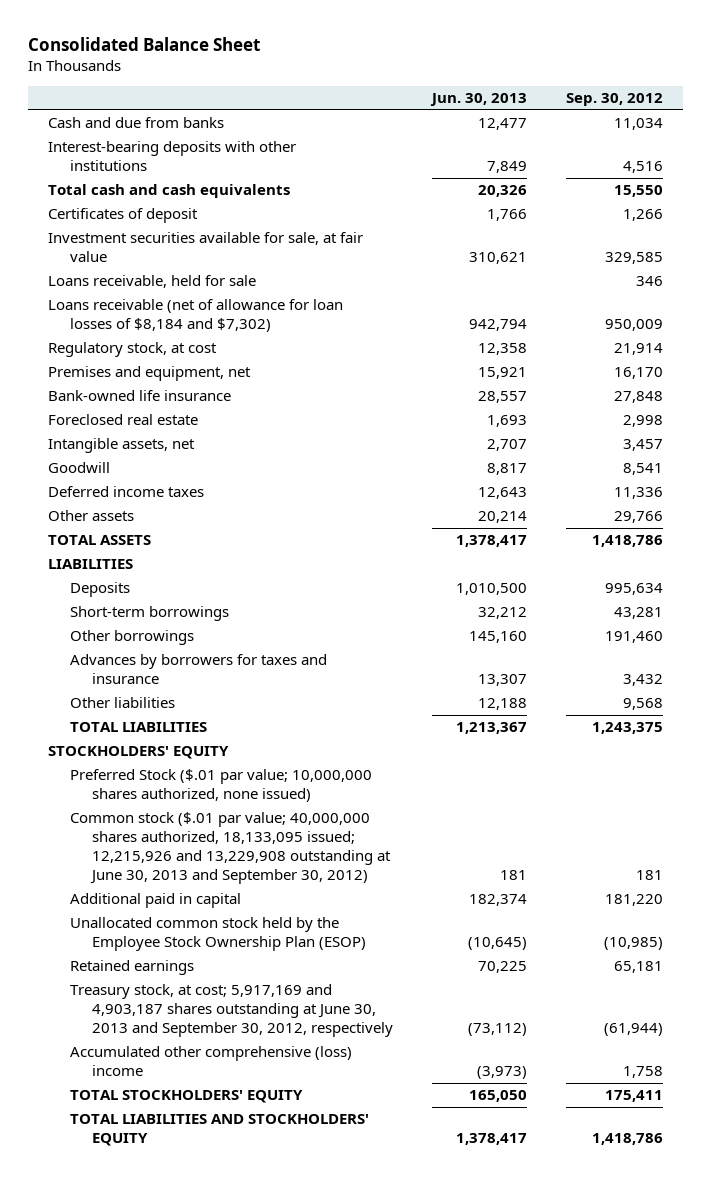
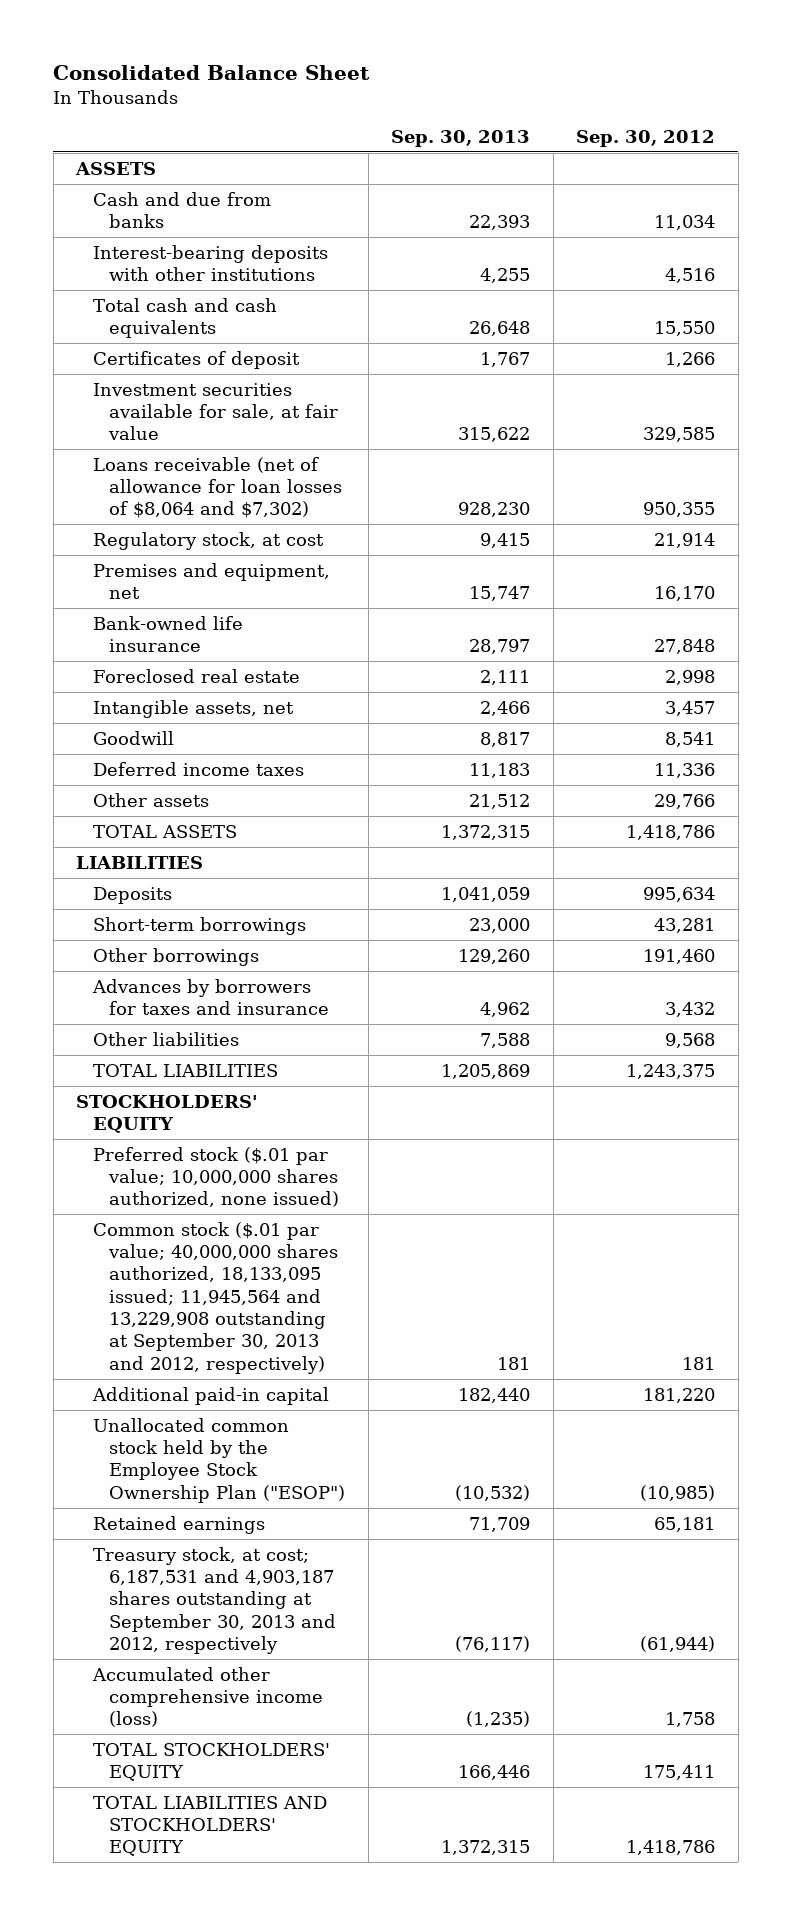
[429,93,527,107] Jun. 30, 2013 -> none
none -> [391,129,531,147] Sep. 30, 2013
none -> [75,161,157,175] ASSETS
[48,275,257,289] Loans receivable, held for sale -> none
[48,299,344,333] Loans receivable (net of allowance for loan losses of $8,184 and $7,302) -> [92,456,343,519] Loans receivable (net of allowance for loan losses of $8,064 and $7,302)
[605,319,664,332] 950,009 -> [643,502,716,518] 950,355
[69,769,372,803] Preferred Stock ($.01 par value; 10,000,000 shares authorized, none issued) -> [92,1146,340,1208] Preferred stock ($.01 par value; 10,000,000 shares authorized, none issued)
[69,812,391,885] Common stock ($.01 par value; 40,000,000 shares authorized, 18,133,095 issued; 12,215,926 and 13,229,908 outstanding at June 30, 2013 and September 30, 2012) -> [92,1221,339,1374] Common stock ($.01 par value; 40,000,000 shares authorized, 18,133,095 issued; 11,945,564 and 13,229,908 outstanding at September 30, 2013 and 2012, respectively)
[69,893,241,909] Additional paid in capital -> [91,1386,329,1405] Additional paid-in capital
[69,917,366,952] Unallocated common stock held by the Employee Stock Ownership Plan (ESOP) -> [92,1417,346,1503] Unallocated common stock held by the Employee Stock Ownership Plan ("ESOP")
[69,984,393,1038] Treasury stock, at cost; 5,917,169 and 4,903,187 shares outstanding at June 30, 2013 and September 30, 2012, respectively -> [92,1546,337,1654] Treasury stock, at cost; 6,187,531 and 4,903,187 shares outstanding at September 30, 2013 and 2012, respectively
[69,1046,352,1077] Accumulated other comprehensive (loss) income -> [91,1666,324,1728] Accumulated other comprehensive income (loss)

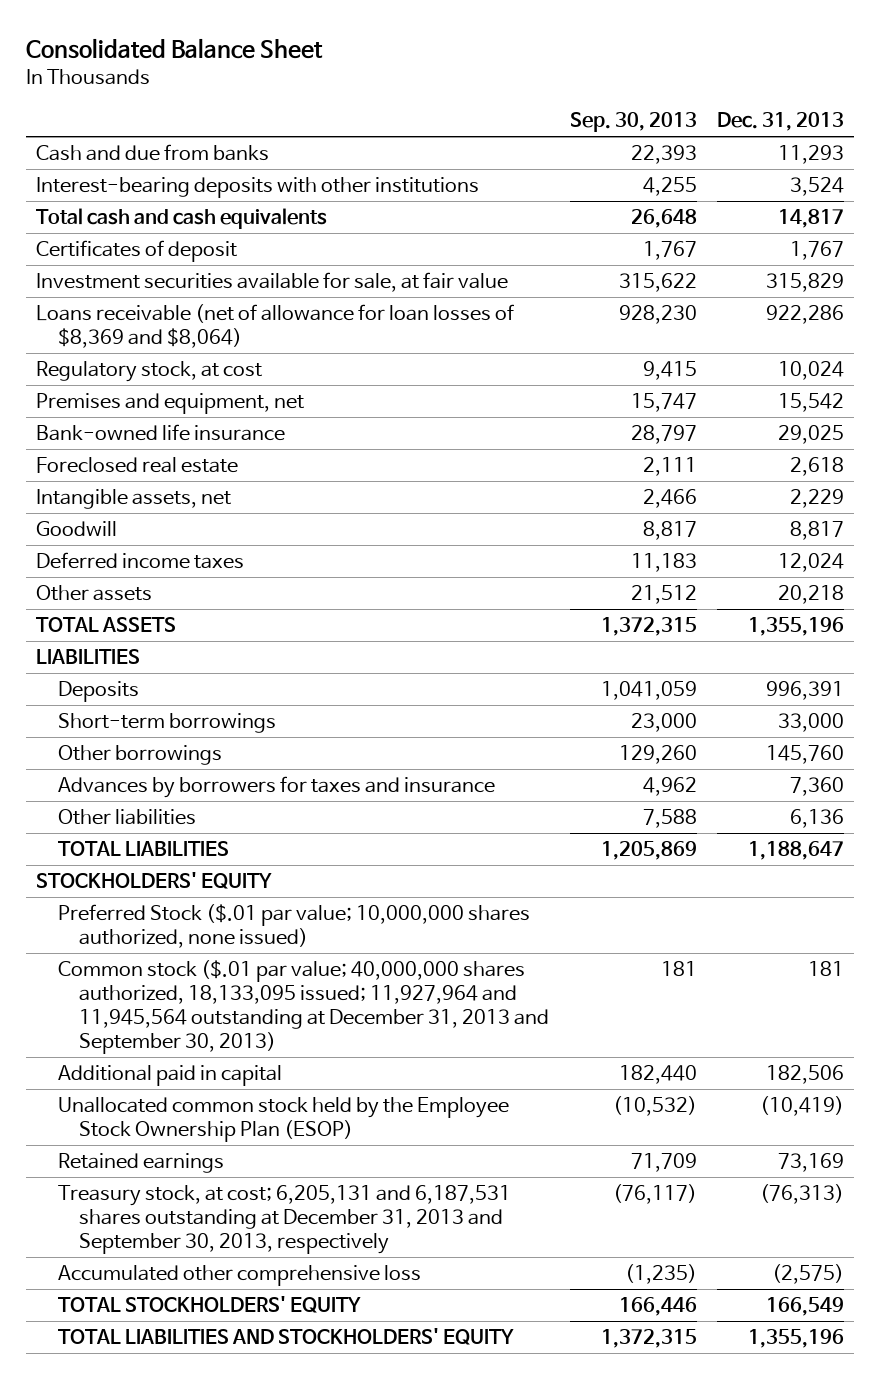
[576,129,716,147] Sep. 30, 2012 -> none
none -> [716,112,844,132] Dec. 31, 2013
[75,161,157,175] ASSETS -> none
[92,456,343,519] Loans receivable (net of allowance for loan losses of $8,064 and $7,302) -> [36,304,515,349] Loans receivable (net of allowance for loan losses of $8,369 and $8,064)
[92,1146,340,1208] Preferred stock ($.01 par value; 10,000,000 shares authorized, none issued) -> [57,904,530,949] Preferred Stock ($.01 par value; 10,000,000 shares authorized, none issued)
[92,1221,339,1374] Common stock ($.01 par value; 40,000,000 shares authorized, 18,133,095 issued; 11,945,564 and 13,229,908 outstanding at September 30, 2013 and 2012, respectively) -> [57,960,550,1054] Common stock ($.01 par value; 40,000,000 shares authorized, 18,133,095 issued; 11,927,964 and 11,945,564 outstanding at December 31, 2013 and September 30, 2013)
[91,1386,329,1405] Additional paid-in capital -> [57,1065,282,1087] Additional paid in capital
[92,1417,346,1503] Unallocated common stock held by the Employee Stock Ownership Plan ("ESOP") -> [57,1097,509,1143] Unallocated common stock held by the Employee Stock Ownership Plan (ESOP)
[92,1546,337,1654] Treasury stock, at cost; 6,187,531 and 4,903,187 shares outstanding at September 30, 2013 and 2012, respectively -> [57,1185,511,1255] Treasury stock, at cost; 6,205,131 and 6,187,531 shares outstanding at December 31, 2013 and September 30, 2013, respectively
[91,1666,324,1728] Accumulated other comprehensive income (loss) -> [57,1265,421,1287] Accumulated other comprehensive loss

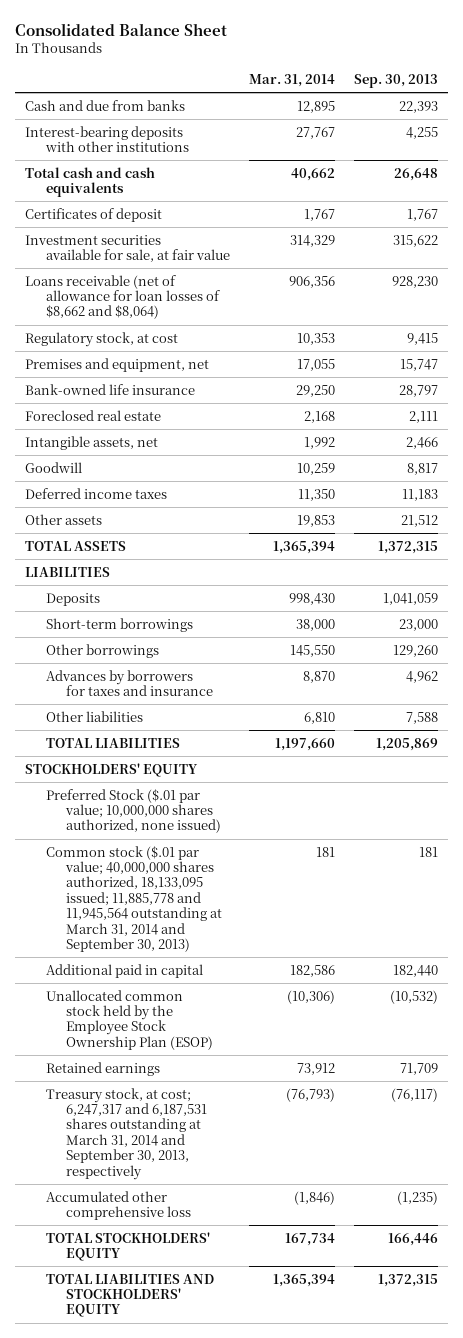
[716,112,844,132] Dec. 31, 2013 -> none
none -> [248,74,335,88] Mar. 31, 2014
[36,304,515,349] Loans receivable (net of allowance for loan losses of $8,369 and $8,064) -> [24,274,220,320] Loans receivable (net of allowance for loan losses of $8,662 and $8,064)
[57,960,550,1054] Common stock ($.01 par value; 40,000,000 shares authorized, 18,133,095 issued; 11,927,964 and 11,945,564 outstanding at December 31, 2013 and September 30, 2013) -> [45,845,223,953] Common stock ($.01 par value; 40,000,000 shares authorized, 18,133,095 issued; 11,885,778 and 11,945,564 outstanding at March 31, 2014 and September 30, 2013)
[57,1185,511,1255] Treasury stock, at cost; 6,205,131 and 6,187,531 shares outstanding at December 31, 2013 and September 30, 2013, respectively -> [45,1087,208,1180] Treasury stock, at cost; 6,247,317 and 6,187,531 shares outstanding at March 31, 2014 and September 30, 2013, respectively

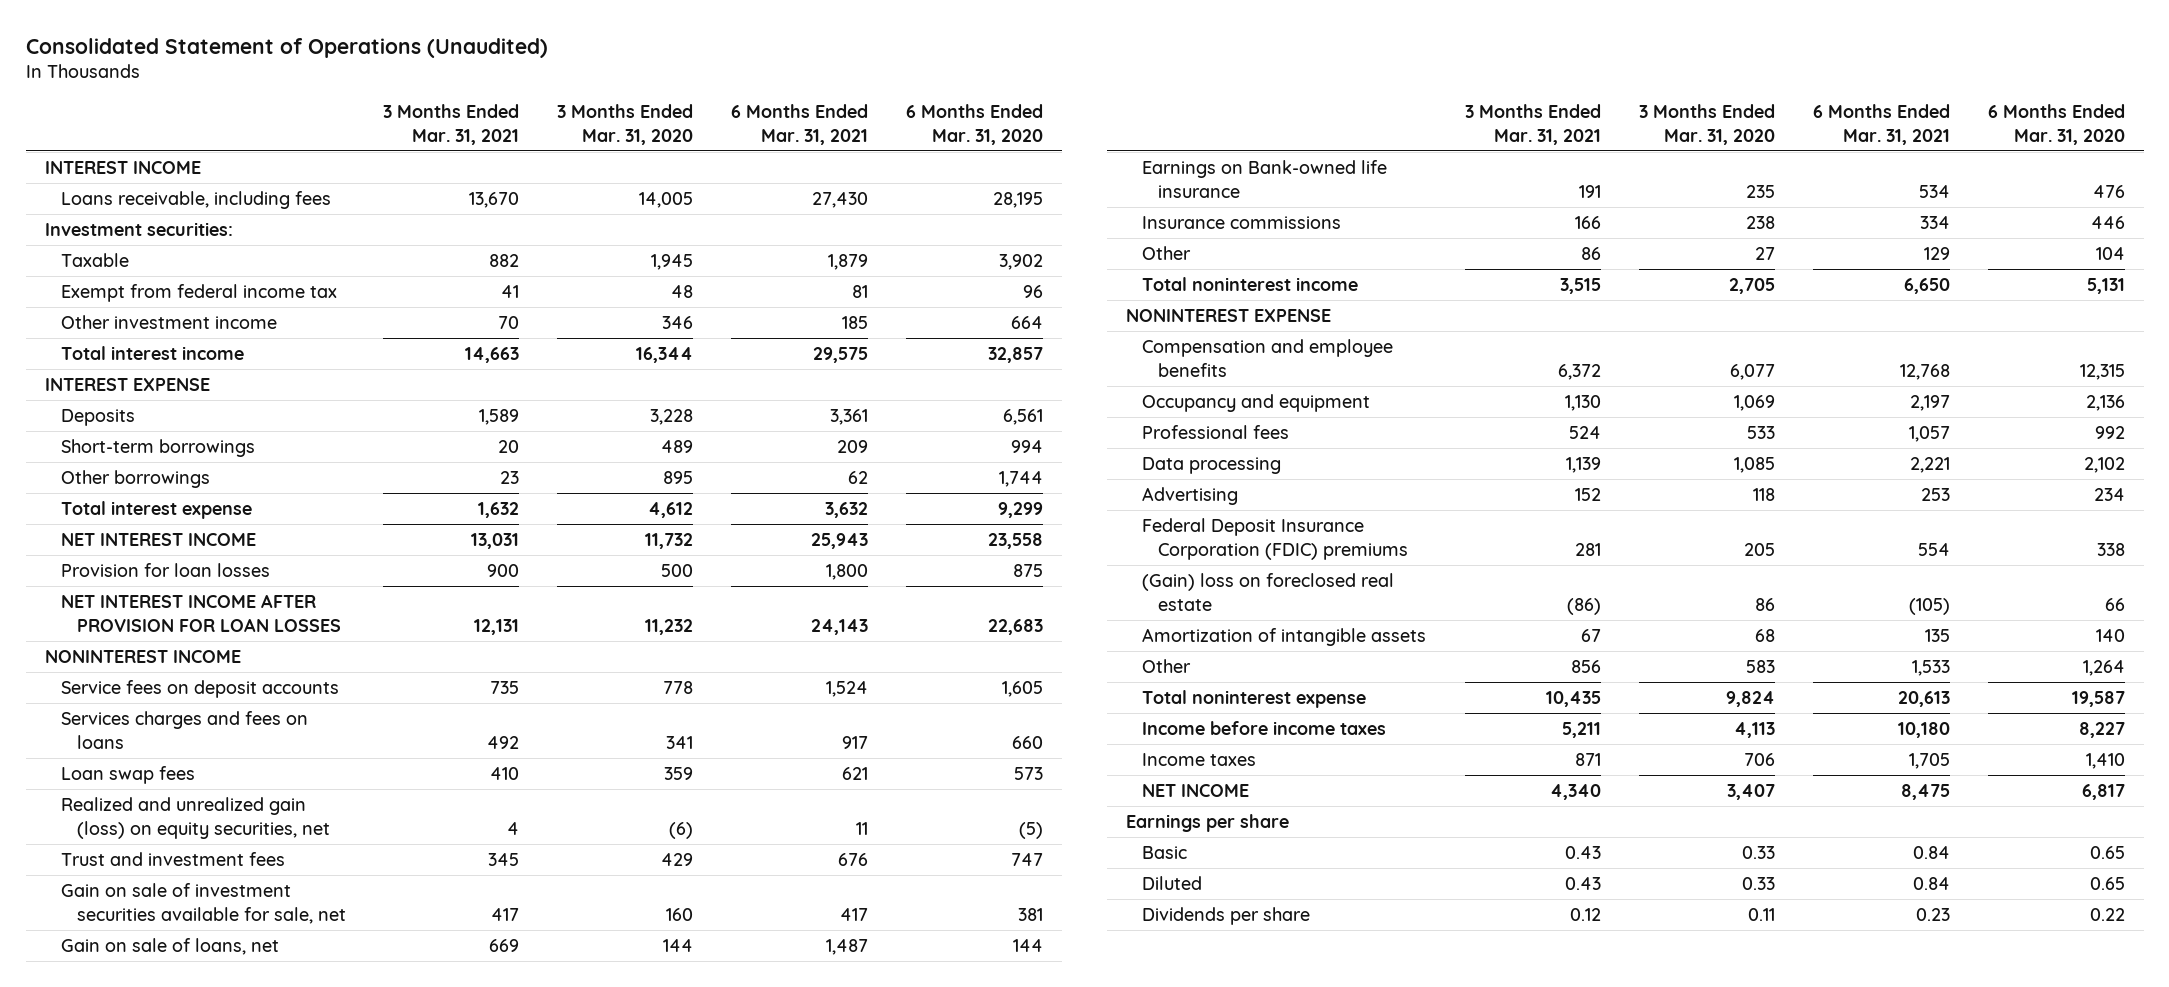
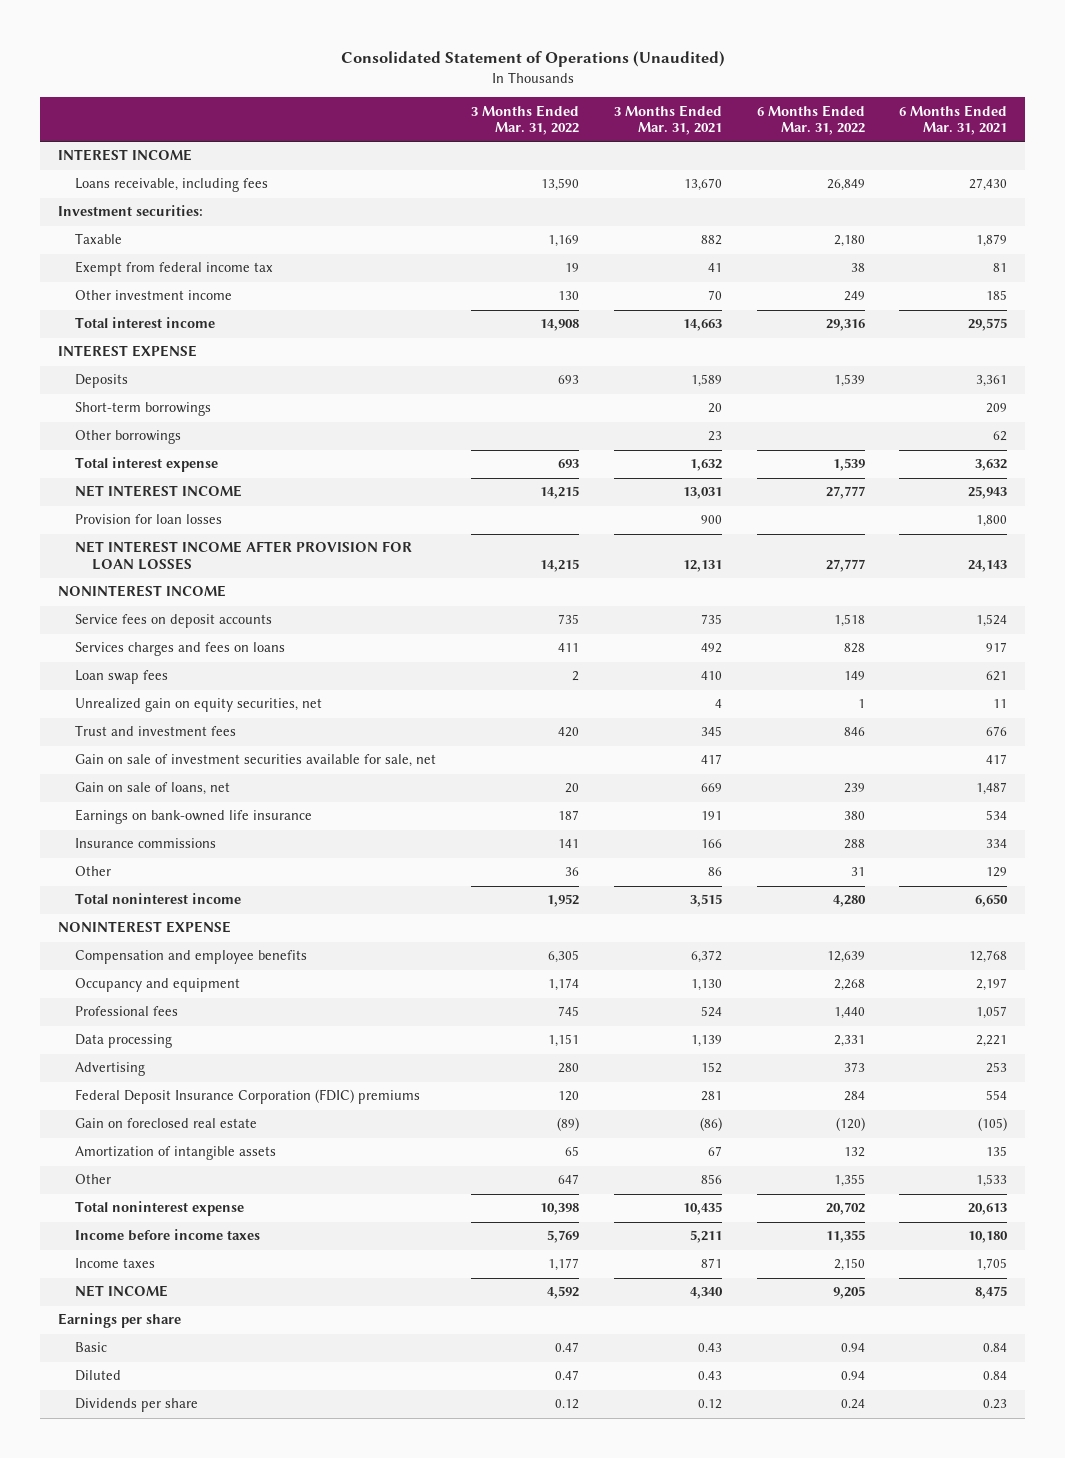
[557,104,694,145] 3 Months Ended Mar. 31, 2020 -> none
[906,104,1044,145] 6 Months Ended Mar. 31, 2020 -> none
none -> [470,104,579,136] 3 Months Ended Mar. 31, 2022
none -> [756,104,865,136] 6 Months Ended Mar. 31, 2022
[60,797,330,839] Realized and unrealized gain (loss) on equity securities, net -> [74,698,322,713] Unrealized gain on equity securities, net
[1142,160,1388,198] Earnings on Bank-owned life insurance -> [74,809,312,825] Earnings on bank-owned life insurance
[1142,573,1395,611] (Gain) loss on foreclosed real estate -> [74,1118,257,1129] Gain on foreclosed real estate

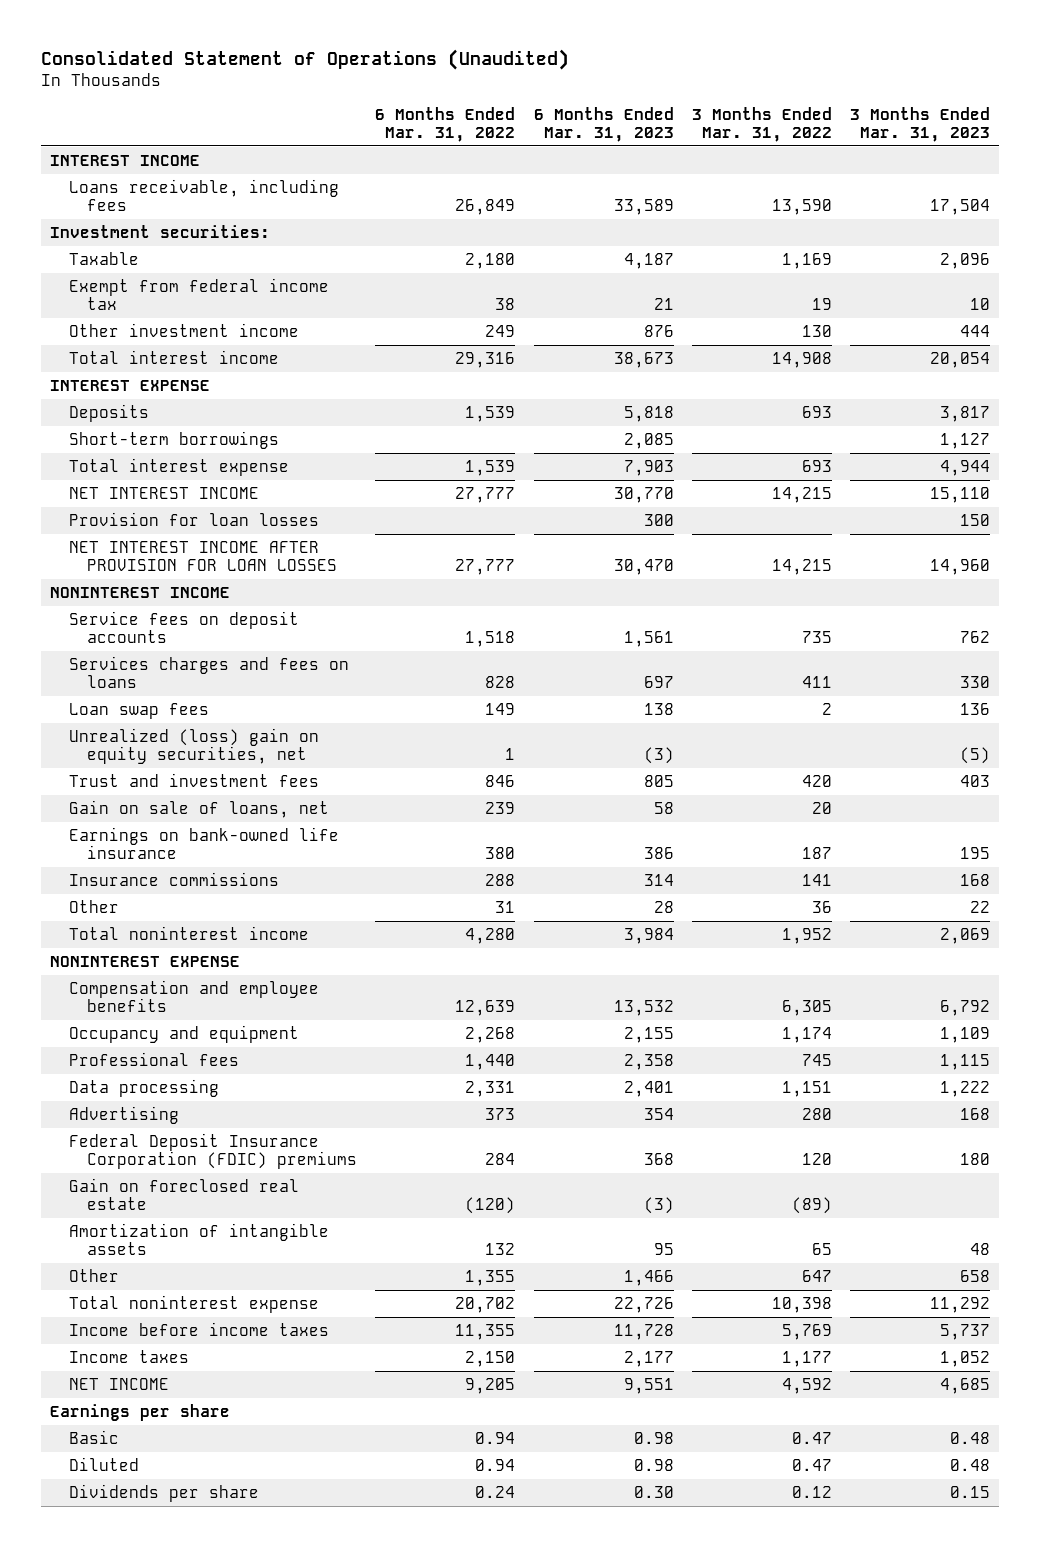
[613,104,722,136] 3 Months Ended Mar. 31, 2021 -> none
[899,104,1008,136] 6 Months Ended Mar. 31, 2021 -> none
none -> [533,106,674,142] 6 Months Ended Mar. 31, 2023
none -> [849,106,990,142] 3 Months Ended Mar. 31, 2023
[74,430,181,445] Other borrowings -> none
[74,698,322,713] Unrealized gain on equity securities, net -> [68,727,319,764] Unrealized (loss) gain on equity securities, net
[74,754,436,768] Gain on sale of investment securities available for sale, net -> none

